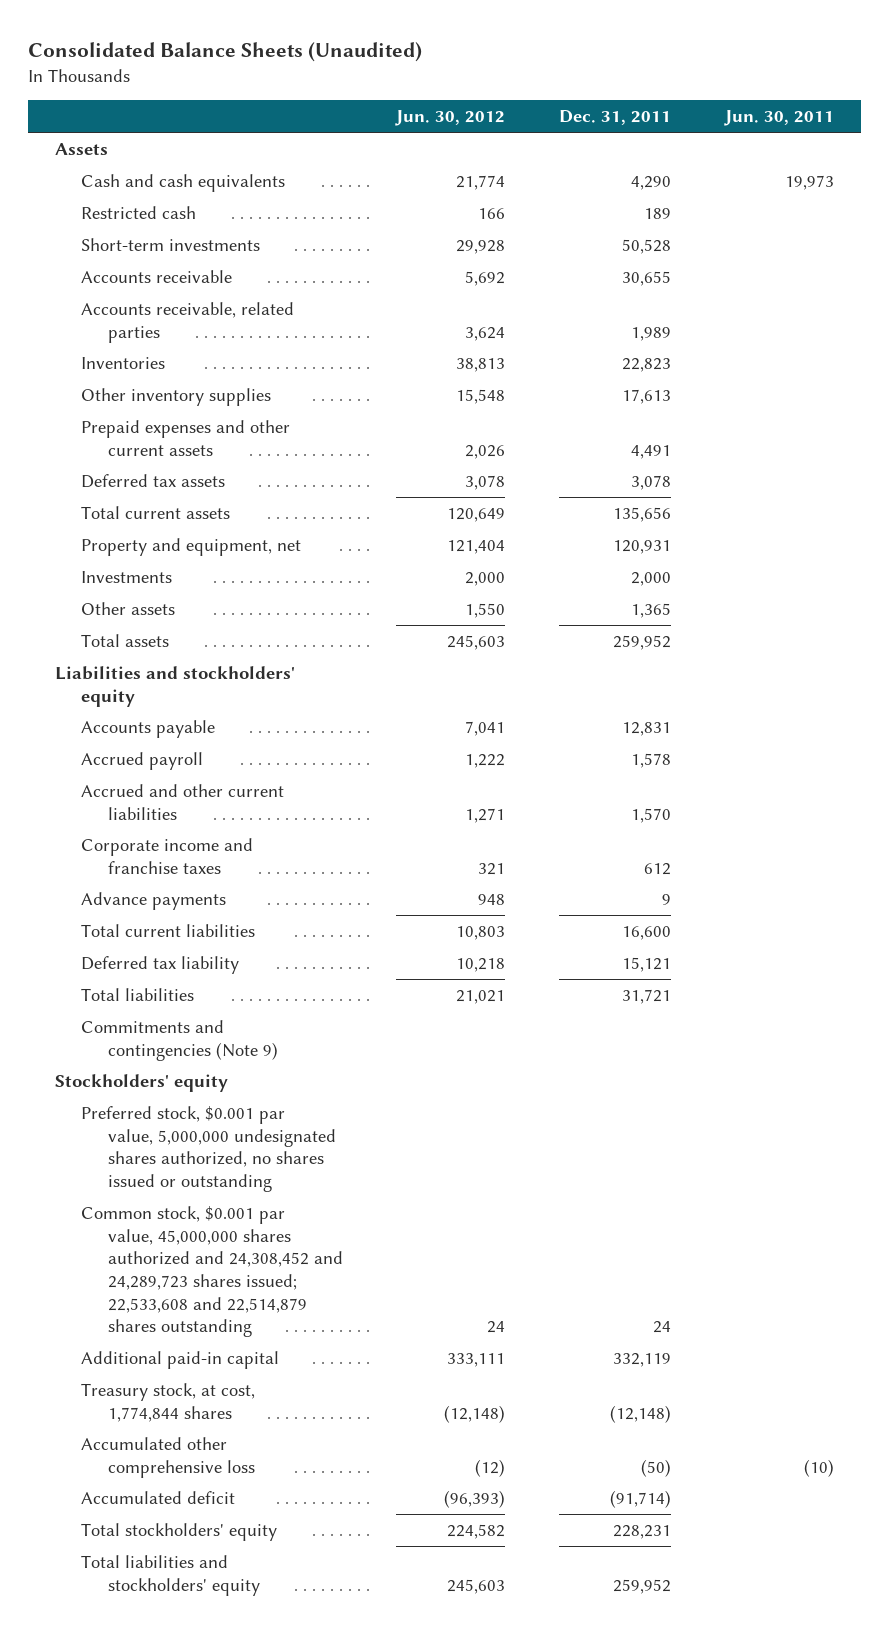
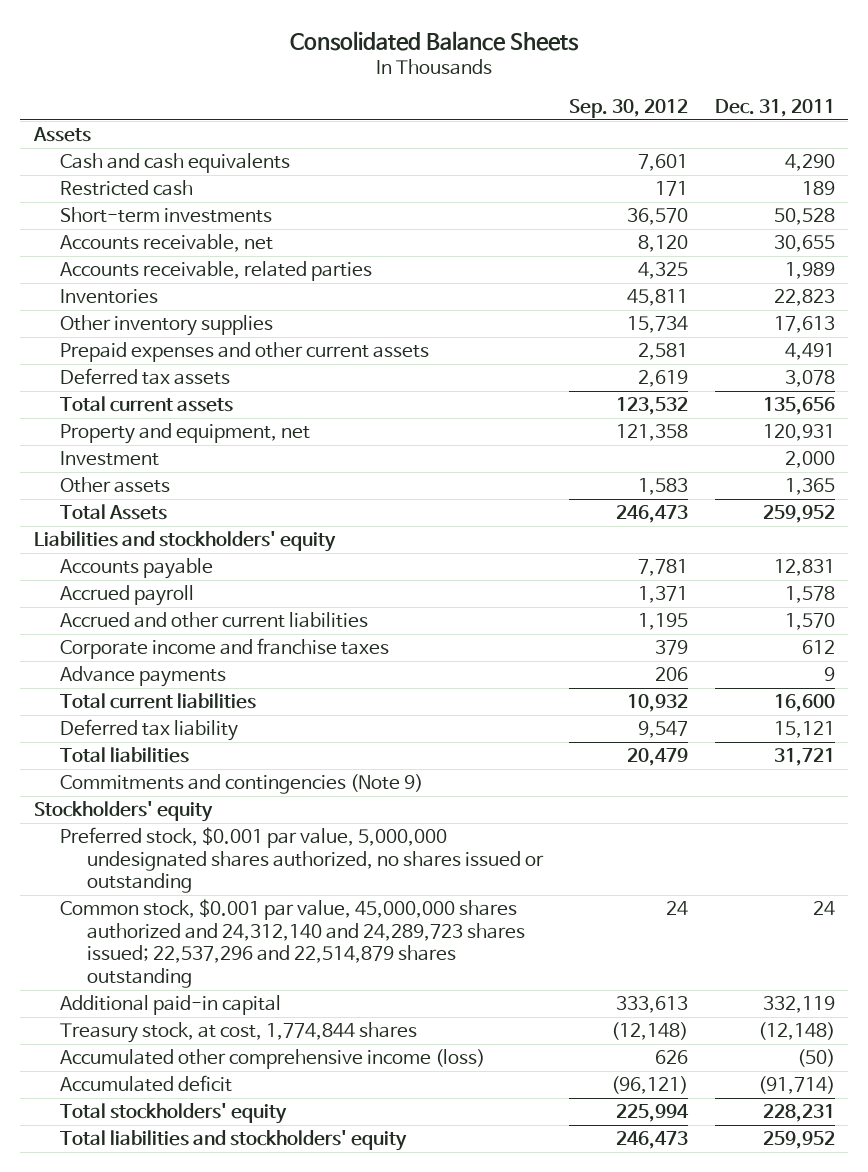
[28,42,423,63] Consolidated Balance Sheets (Unaudited) -> [290,31,580,52] Consolidated Balance Sheets
[395,110,506,127] Jun. 30, 2012 -> none
[724,110,835,127] Jun. 30, 2011 -> none
none -> [569,98,689,118] Sep. 30, 2012
[81,269,233,283] Accounts receivable -> [60,234,274,253] Accounts receivable, net
[81,570,173,583] Investments -> [60,451,160,467] Investment
[81,633,170,647] Total assets -> [60,504,168,521] Total Assets
[81,1205,343,1338] Common stock, $0.001 par value, 45,000,000 shares authorized and 24,308,452 and 24,289,723 shares issued; 22,533,608 and 22,514,879 shares outstanding -> [60,899,525,989] Common stock, $0.001 par value, 45,000,000 shares authorized and 24,312,140 and 24,289,723 shares issued; 22,537,296 and 22,514,879 shares outstanding
[81,1436,255,1478] Accumulated other comprehensive loss -> [60,1049,486,1070] Accumulated other comprehensive income (loss)

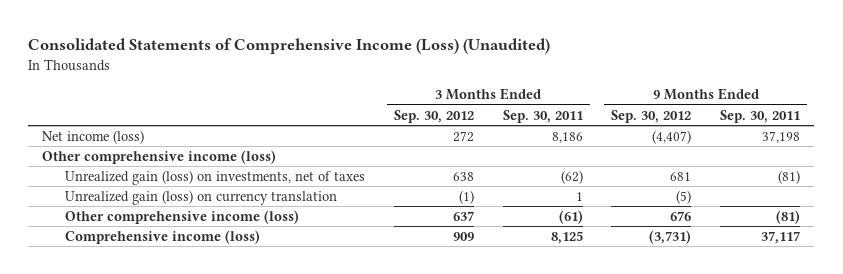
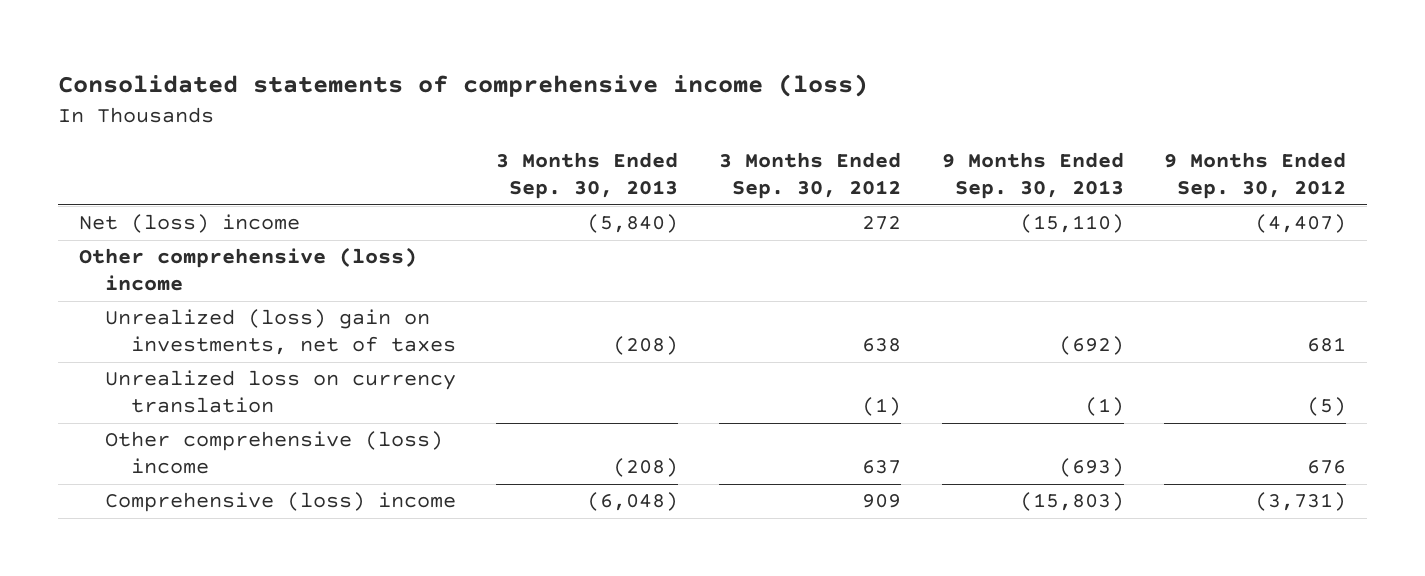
[28,38,551,55] Consolidated Statements of Comprehensive Income (Loss) (Unaudited) -> [58,74,869,98] Consolidated statements of comprehensive income (loss)
[502,109,583,123] Sep. 30, 2011 -> none
[720,109,801,123] Sep. 30, 2011 -> none
none -> [496,152,679,200] 3 Months Ended Sep. 30, 2013
none -> [941,152,1124,200] 9 Months Ended Sep. 30, 2013
[42,129,145,144] Net income (loss) -> [78,214,300,234] Net (loss) income
[42,149,277,164] Other comprehensive income (loss) -> [78,247,417,292] Other comprehensive (loss) income
[65,169,366,185] Unrealized gain (loss) on investments, net of taxes -> [104,309,456,356] Unrealized (loss) gain on investments, net of taxes
[65,189,338,205] Unrealized gain (loss) on currency translation -> [104,370,456,414] Unrealized loss on currency translation
[65,209,300,224] Other comprehensive income (loss) -> [104,431,443,475] Other comprehensive (loss) income
[65,229,261,244] Comprehensive income (loss) -> [104,492,456,513] Comprehensive (loss) income

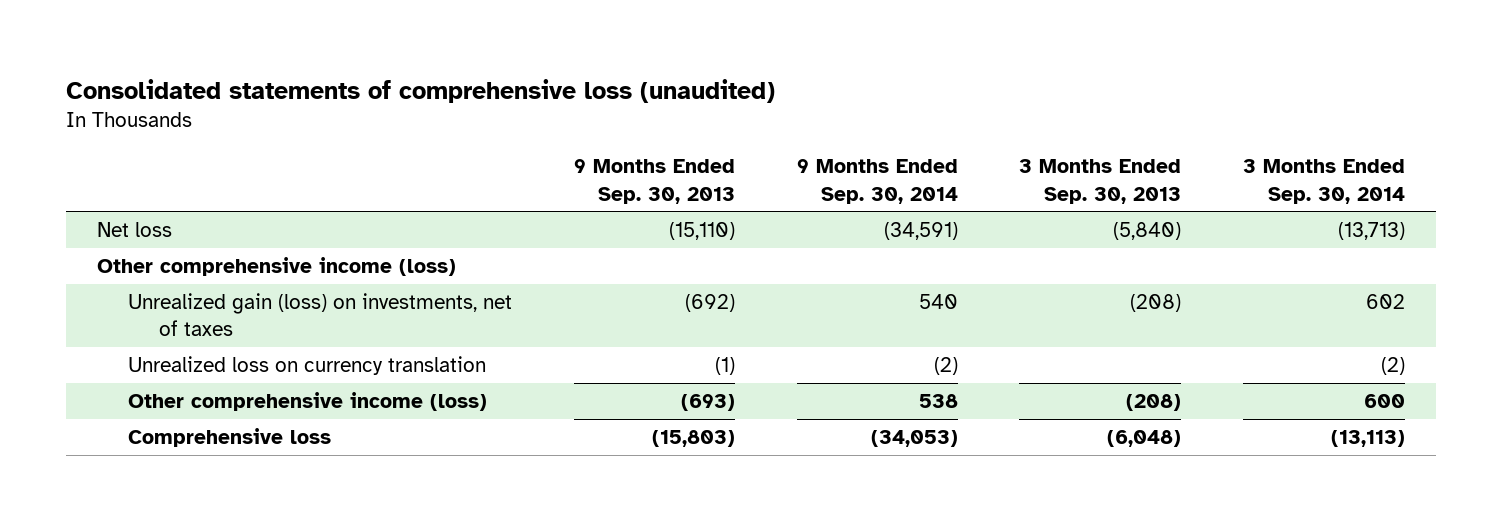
[58,74,869,98] Consolidated statements of comprehensive income (loss) -> [65,78,775,103] Consolidated statements of comprehensive loss (unaudited)
[718,152,901,200] 3 Months Ended Sep. 30, 2012 -> none
[1164,152,1347,200] 9 Months Ended Sep. 30, 2012 -> none
none -> [796,159,958,204] 9 Months Ended Sep. 30, 2014
none -> [1243,159,1406,204] 3 Months Ended Sep. 30, 2014
[78,214,300,234] Net (loss) income -> [96,222,172,238] Net loss
[78,247,417,292] Other comprehensive (loss) income -> [96,257,456,277] Other comprehensive income (loss)
[104,309,456,356] Unrealized (loss) gain on investments, net of taxes -> [128,293,513,337] Unrealized gain (loss) on investments, net of taxes
[104,431,443,475] Other comprehensive (loss) income -> [128,392,488,412] Other comprehensive income (loss)
[104,492,456,513] Comprehensive (loss) income -> [128,428,332,448] Comprehensive loss

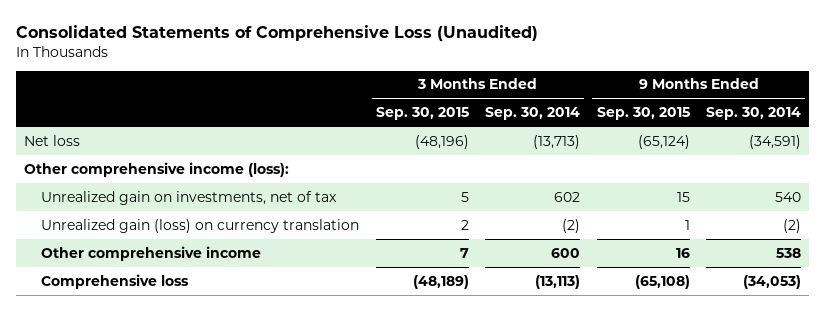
[65,78,775,103] Consolidated statements of comprehensive loss (unaudited) -> [16,24,539,41] Consolidated Statements of Comprehensive Loss (Unaudited)
[573,159,735,204] 9 Months Ended Sep. 30, 2013 -> none
[1019,159,1182,204] 3 Months Ended Sep. 30, 2013 -> none
none -> [375,107,469,121] Sep. 30, 2015
none -> [596,107,690,121] Sep. 30, 2015
[96,257,456,277] Other comprehensive income (loss) -> [24,161,290,177] Other comprehensive income (loss):
[128,293,513,337] Unrealized gain (loss) on investments, net of taxes -> [41,190,338,205] Unrealized gain on investments, net of tax
[128,356,487,376] Unrealized loss on currency translation -> [41,218,360,233] Unrealized gain (loss) on currency translation
[128,392,488,412] Other comprehensive income (loss) -> [41,245,262,261] Other comprehensive income

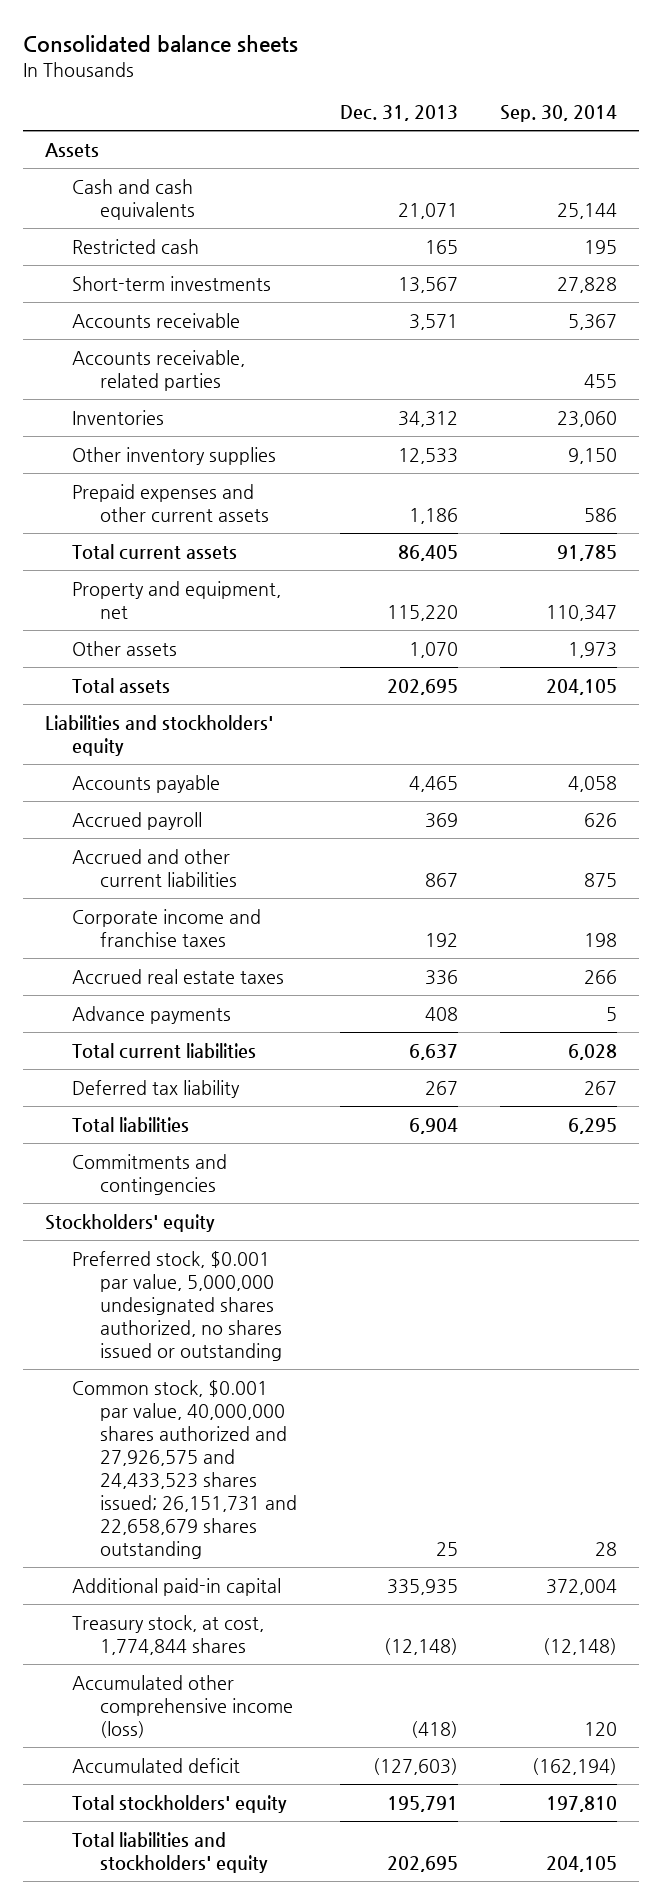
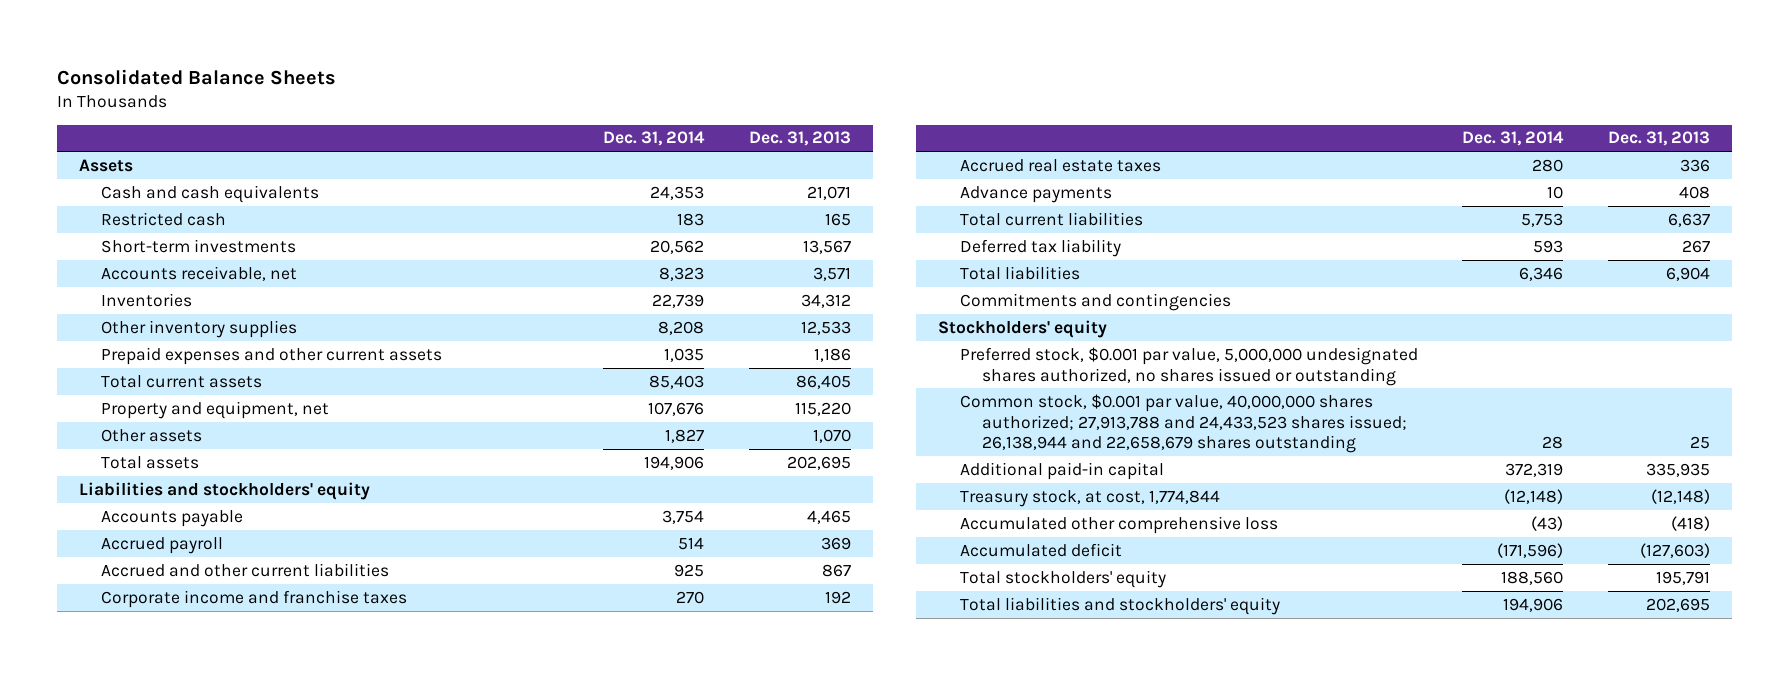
[23,35,299,54] Consolidated balance sheets -> [57,69,337,86] Consolidated Balance Sheets
[500,105,618,123] Sep. 30, 2014 -> none
none -> [603,131,706,147] Dec. 31, 2014
[72,349,246,391] Accounts receivable, related parties -> none
[72,312,241,328] Accounts receivable -> [100,265,297,281] Accounts receivable, net
[72,1379,297,1560] Common stock, $0.001 par value, 40,000,000 shares authorized and 27,926,575 and 24,433,523 shares issued; 26,151,731 and 22,658,679 shares outstanding -> [959,393,1407,454] Common stock, $0.001 par value, 40,000,000 shares authorized; 27,913,788 and 24,433,523 shares issued; 26,138,944 and 22,658,679 shares outstanding
[72,1614,265,1655] Treasury stock, at cost, 1,774,844 shares -> [959,489,1220,507] Treasury stock, at cost, 1,774,844
[72,1674,293,1738] Accumulated other comprehensive income (loss) -> [959,515,1278,534] Accumulated other comprehensive loss

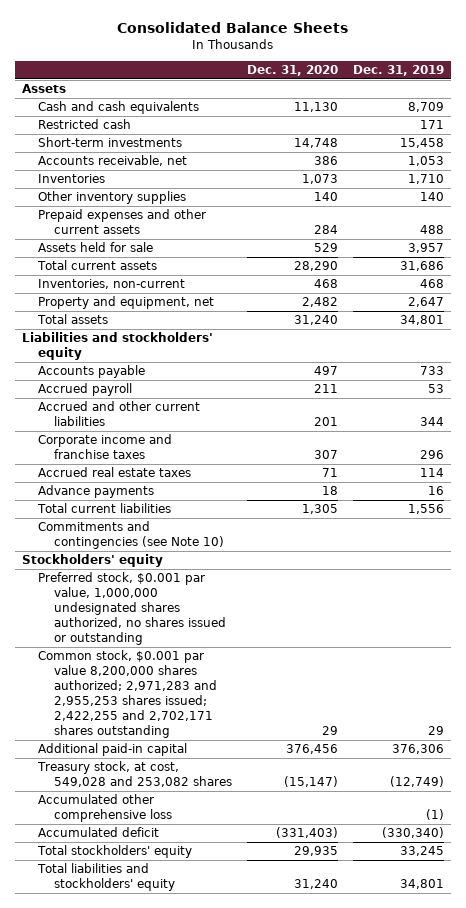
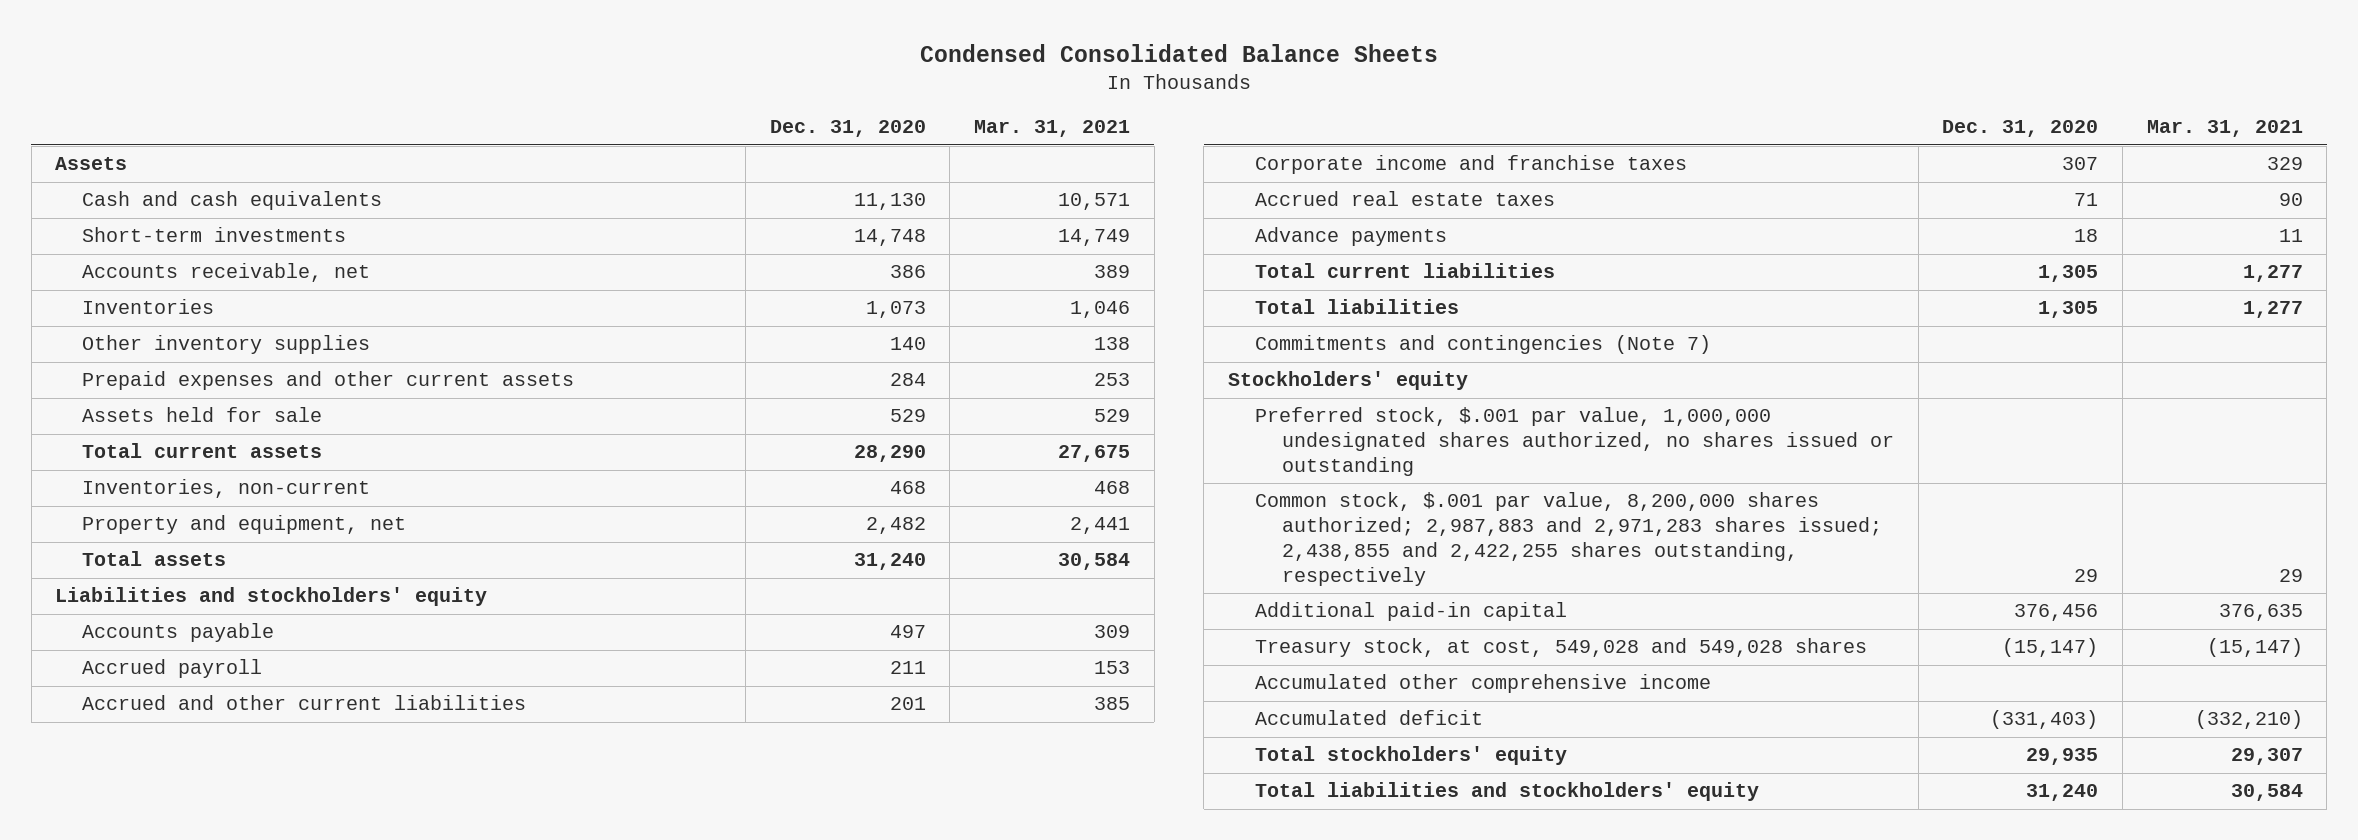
[116,21,348,33] Consolidated Balance Sheets -> [919,44,1438,63] Condensed Consolidated Balance Sheets
[352,64,444,76] Dec. 31, 2019 -> none
none -> [973,120,1130,138] Mar. 31, 2021
[37,119,131,130] Restricted cash -> none
none -> [1255,299,1460,315] Total liabilities
[37,521,224,550] Commitments and contingencies (see Note 10) -> [1255,335,1712,355] Commitments and contingencies (Note 7)
[37,572,226,646] Preferred stock, $0.001 par value, 1,000,000 undesignated shares authorized, no shares issued or outstanding -> [1255,407,1895,477] Preferred stock, $.001 par value, 1,000,000 undesignated shares authorized, no shares issued or outstanding
[37,650,217,739] Common stock, $0.001 par value 8,200,000 shares authorized; 2,971,283 and 2,955,253 shares issued; 2,422,255 and 2,702,171 shares outstanding -> [1255,492,1883,587] Common stock, $.001 par value, 8,200,000 shares authorized; 2,987,883 and 2,971,283 shares issued; 2,438,855 and 2,422,255 shares outstanding, respectively
[36,761,232,788] Treasury stock, at cost, 549,028 and 253,082 shares -> [1255,638,1868,658] Treasury stock, at cost, 549,028 and 549,028 shares
[37,794,172,823] Accumulated other comprehensive loss -> [1255,674,1712,694] Accumulated other comprehensive income

